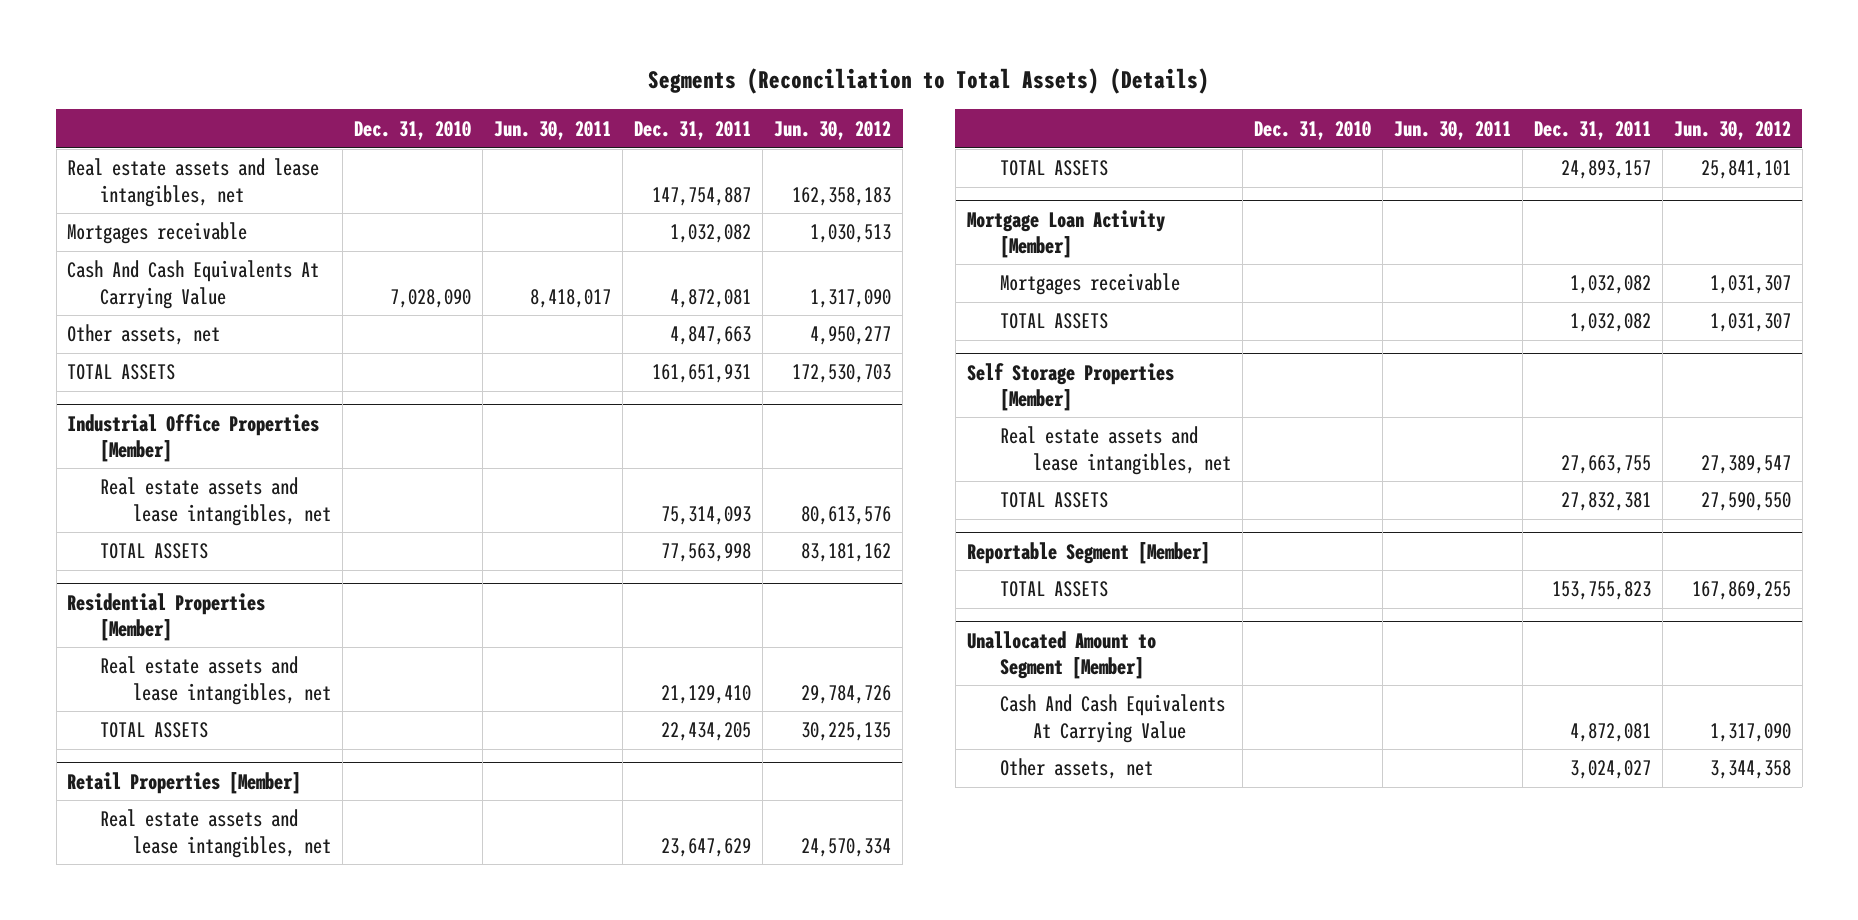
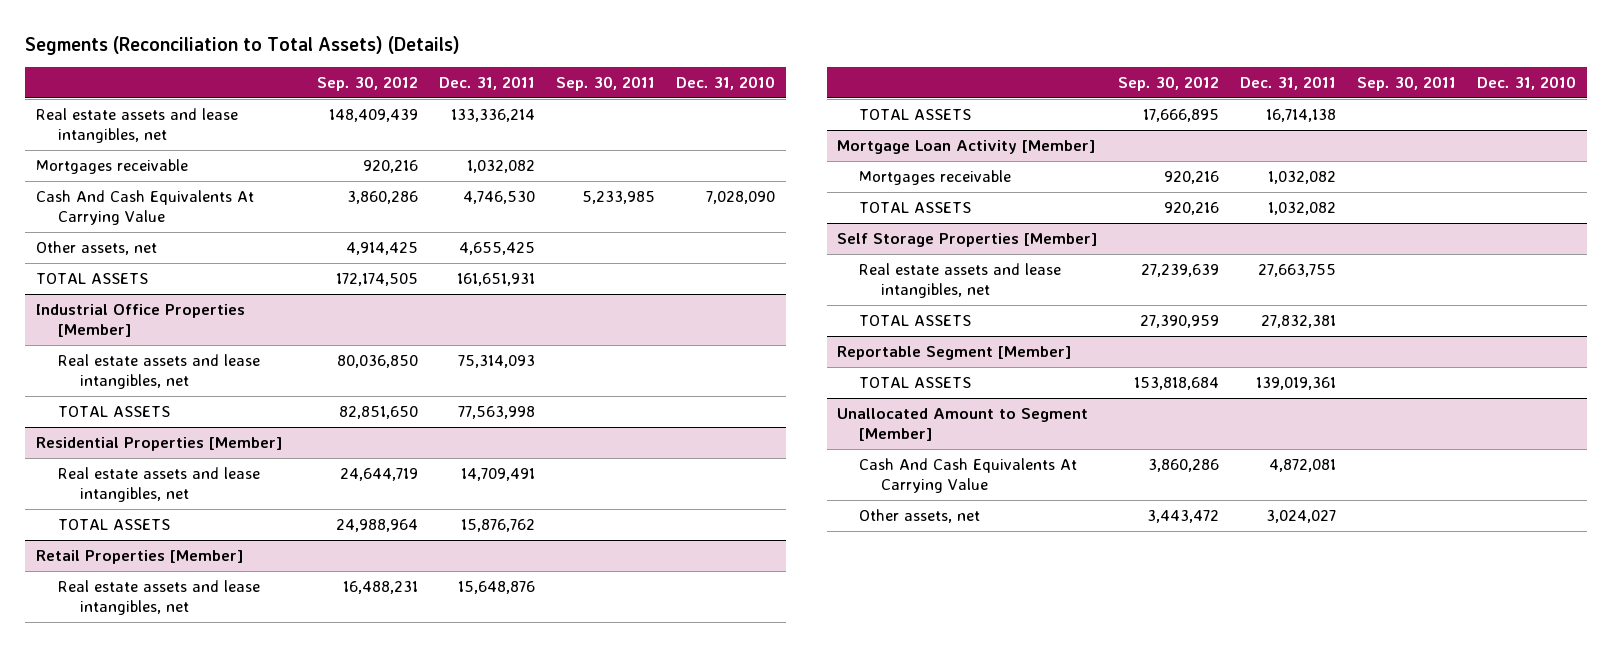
[494,120,612,140] Jun. 30, 2011 -> none
[774,120,892,140] Jun. 30, 2012 -> none
none -> [316,75,418,91] Sep. 30, 2012
none -> [556,75,656,91] Sep. 30, 2011
[652,186,752,206] 147,754,887 -> [451,108,536,122] 133,336,214
[670,288,752,308] 4,872,081 -> [463,190,536,204] 4,746,530
[670,326,752,346] 4,847,663 -> [459,241,536,255] 4,655,425
[661,684,752,704] 21,129,410 -> [461,467,536,481] 14,709,491
[661,722,752,742] 22,434,205 -> [461,518,536,532] 15,876,762
[661,837,752,857] 23,647,629 -> [458,580,536,594] 15,648,876
[1560,160,1651,180] 24,893,157 -> [1266,108,1337,122] 16,714,138
[1551,581,1651,601] 153,755,823 -> [1256,376,1337,390] 139,019,361

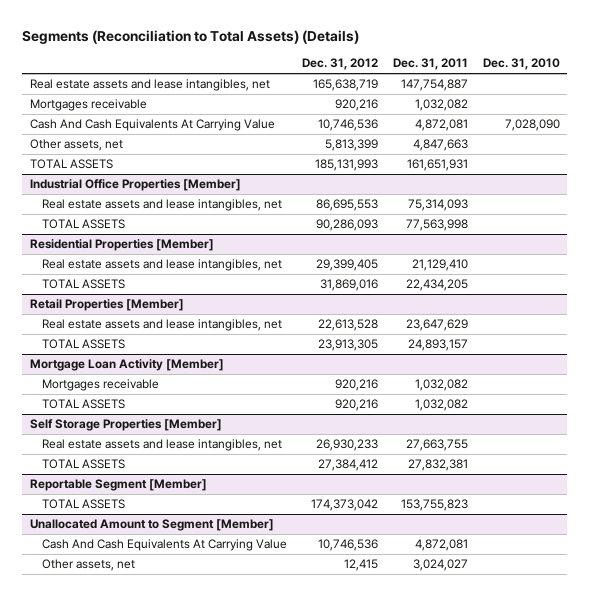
[316,75,418,91] Sep. 30, 2012 -> none
[556,75,656,91] Sep. 30, 2011 -> none
none -> [301,58,378,71] Dec. 31, 2012
[451,108,536,122] 133,336,214 -> [400,79,468,92] 147,754,887
[463,190,536,204] 4,746,530 -> [414,119,468,132] 4,872,081
[459,241,536,255] 4,655,425 -> [412,139,468,152] 4,847,663
[461,467,536,481] 14,709,491 -> [411,259,468,272] 21,129,410
[461,518,536,532] 15,876,762 -> [405,279,468,292] 22,434,205
[458,580,536,594] 15,648,876 -> [405,319,468,332] 23,647,629
[1266,108,1337,122] 16,714,138 -> [407,339,468,352] 24,893,157
[1256,376,1337,390] 139,019,361 -> [400,499,468,512] 153,755,823

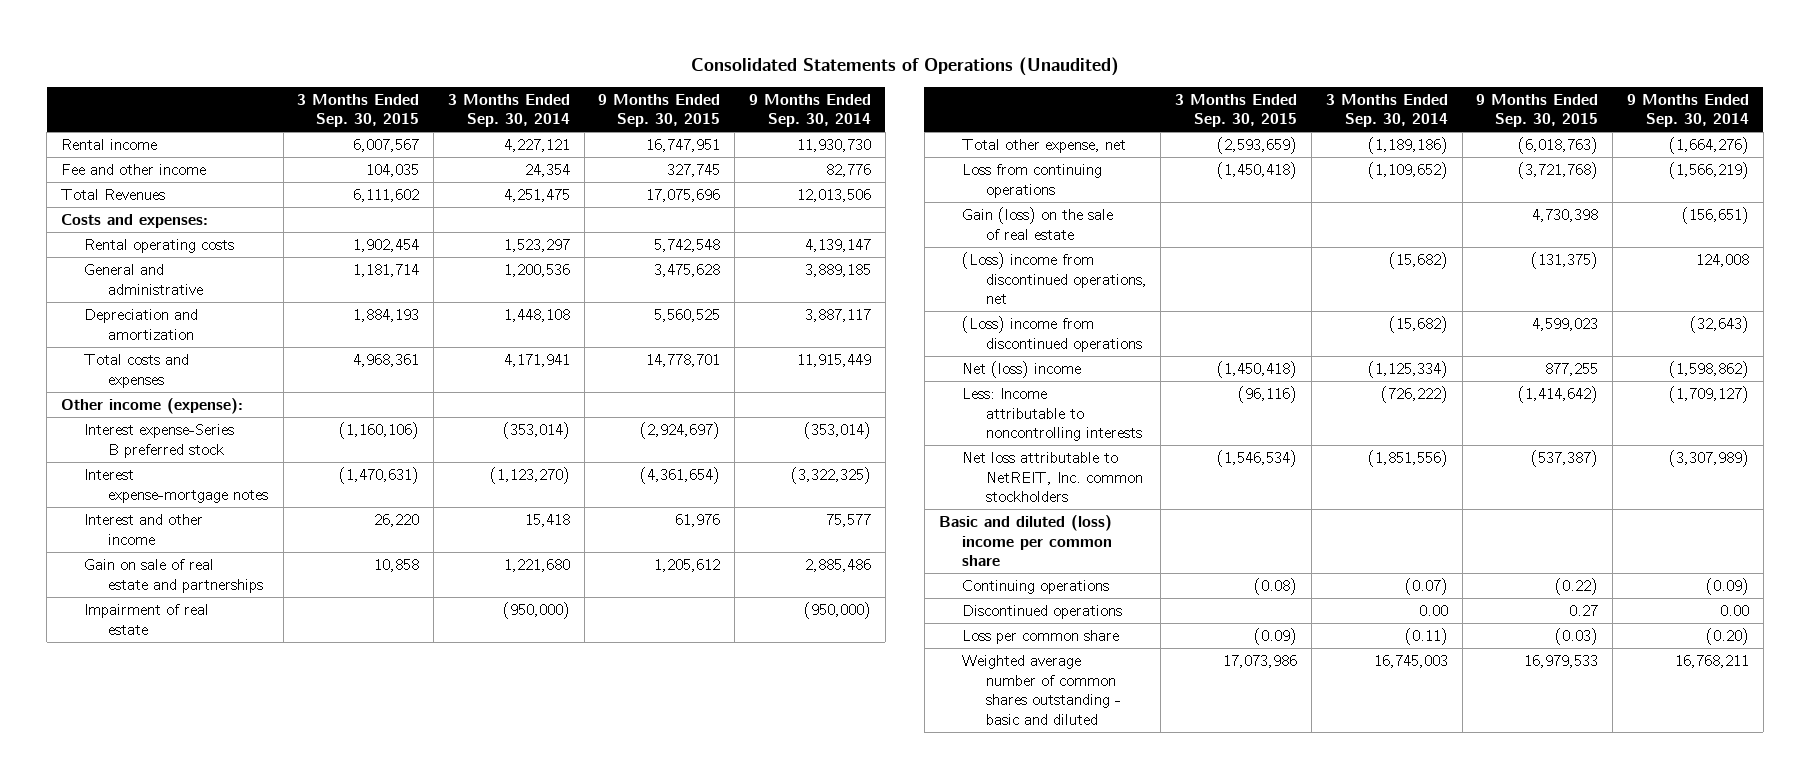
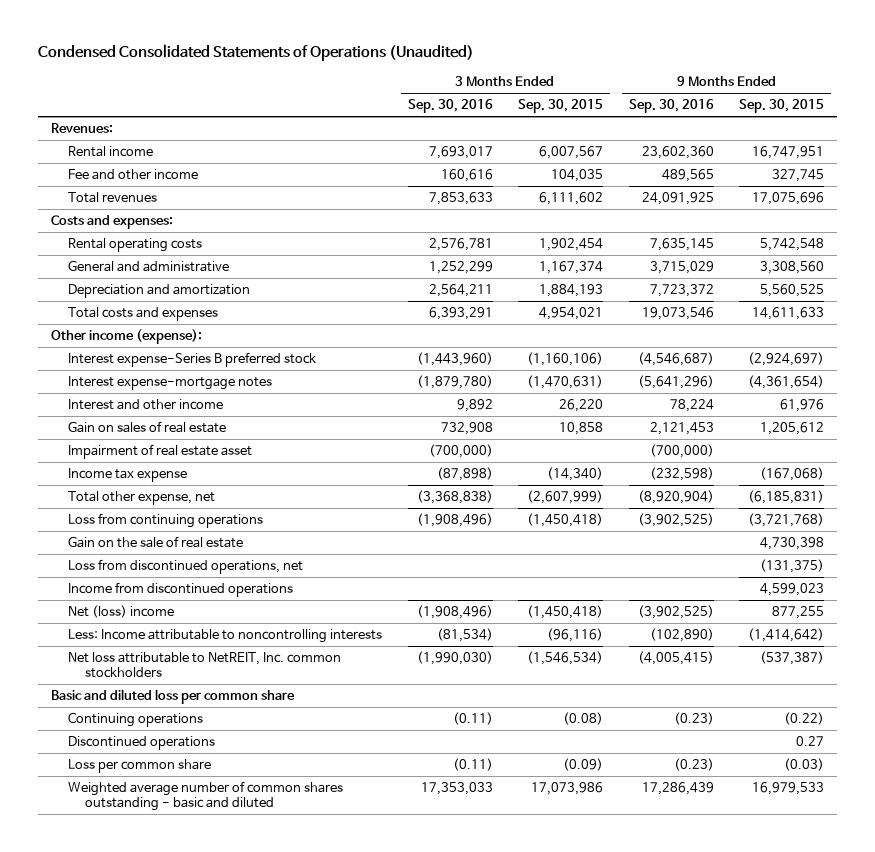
[690,56,1119,76] Consolidated Statements of Operations (Unaudited) -> [38,44,475,62] Condensed Consolidated Statements of Operations (Unaudited)
[447,93,570,128] 3 Months Ended Sep. 30, 2014 -> none
[748,93,871,128] 9 Months Ended Sep. 30, 2014 -> none
none -> [407,99,493,114] Sep. 30, 2016
none -> [628,99,714,114] Sep. 30, 2016
none -> [50,123,113,134] Revenues:
[60,188,165,200] Total Revenues -> [68,192,158,204] Total revenues
[353,263,420,277] 1,181,714 -> [539,261,604,275] 1,167,374
[654,263,721,277] 3,475,628 -> [760,261,825,275] 3,308,560
[353,353,420,367] 4,968,361 -> [539,307,604,321] 4,954,021
[646,353,721,367] 14,778,701 -> [752,307,825,321] 14,611,633
[84,558,263,593] Gain on sale of real estate and partnerships -> [68,421,227,434] Gain on sales of real estate
[84,603,210,635] Impairment of real estate -> [68,444,253,460] Impairment of real estate asset
none -> [68,468,188,483] Income tax expense
[1217,136,1298,154] (2,593,659) -> [527,490,604,505] (2,607,999)
[1518,136,1599,154] (6,018,763) -> [748,490,825,505] (6,185,831)
[962,206,1114,240] Gain (loss) on the sale of real estate -> [68,536,244,549] Gain on the sale of real estate
[962,251,1147,305] (Loss) income from discontinued operations, net -> [68,559,304,575] Loss from discontinued operations, net
[962,315,1142,352] (Loss) income from discontinued operations -> [68,582,294,598] Income from discontinued operations
[938,514,1113,567] Basic and diluted (loss) income per common share -> [50,689,295,705] Basic and diluted loss per common share

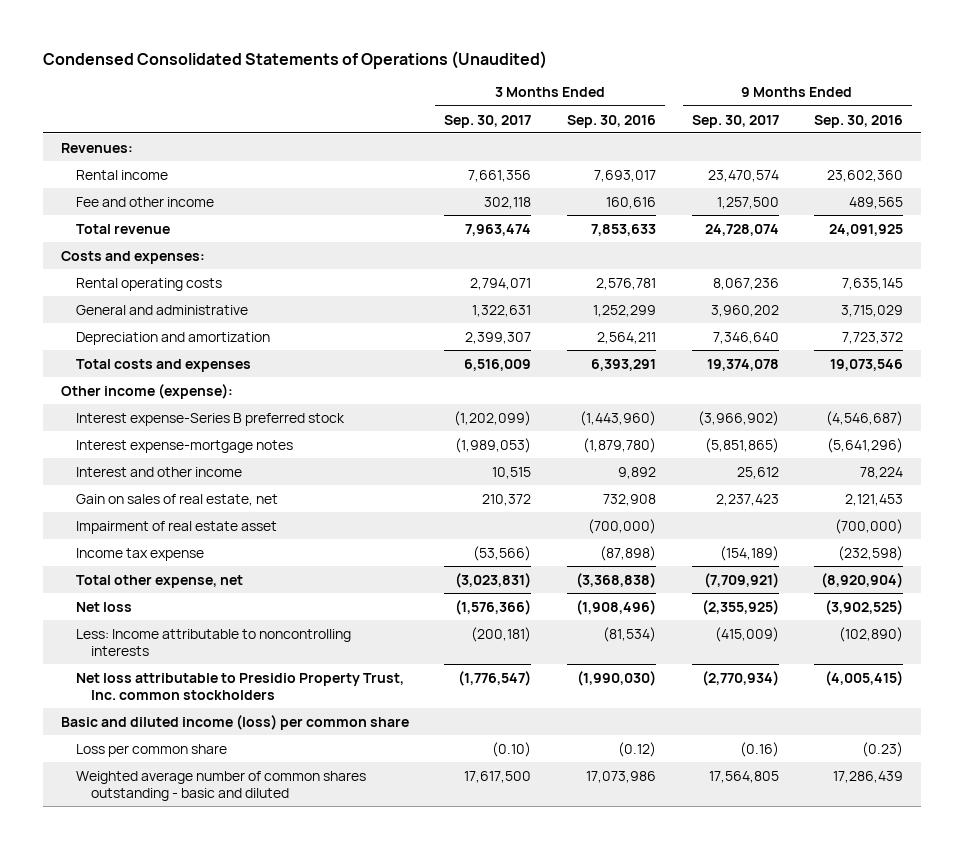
[518,99,604,114] Sep. 30, 2015 -> none
[739,99,825,114] Sep. 30, 2015 -> none
none -> [444,114,532,128] Sep. 30, 2017
none -> [691,114,779,128] Sep. 30, 2017
[68,192,158,204] Total revenues -> [75,223,170,234] Total revenue
[68,421,227,434] Gain on sales of real estate -> [75,493,278,506] Gain on sales of real estate, net
[68,513,264,529] Loss from continuing operations -> none
[68,536,244,549] Gain on the sale of real estate -> none
[68,559,304,575] Loss from discontinued operations, net -> none
[68,582,294,598] Income from discontinued operations -> none
[68,605,175,619] Net (loss) income -> [75,601,132,612] Net loss
[68,712,204,728] Continuing operations -> none
[68,736,216,751] Discontinued operations -> none
[68,652,342,678] Net loss attributable to NetREIT, Inc. common stockholders -> [75,672,404,700] Net loss attributable to Presidio Property Trust, Inc. common stockholders
[50,689,295,705] Basic and diluted loss per common share -> [60,714,409,730] Basic and diluted income (loss) per common share
[452,758,493,772] (0.11) -> [617,741,656,757] (0.12)
[420,782,493,796] 17,353,033 -> [585,770,656,783] 17,073,986

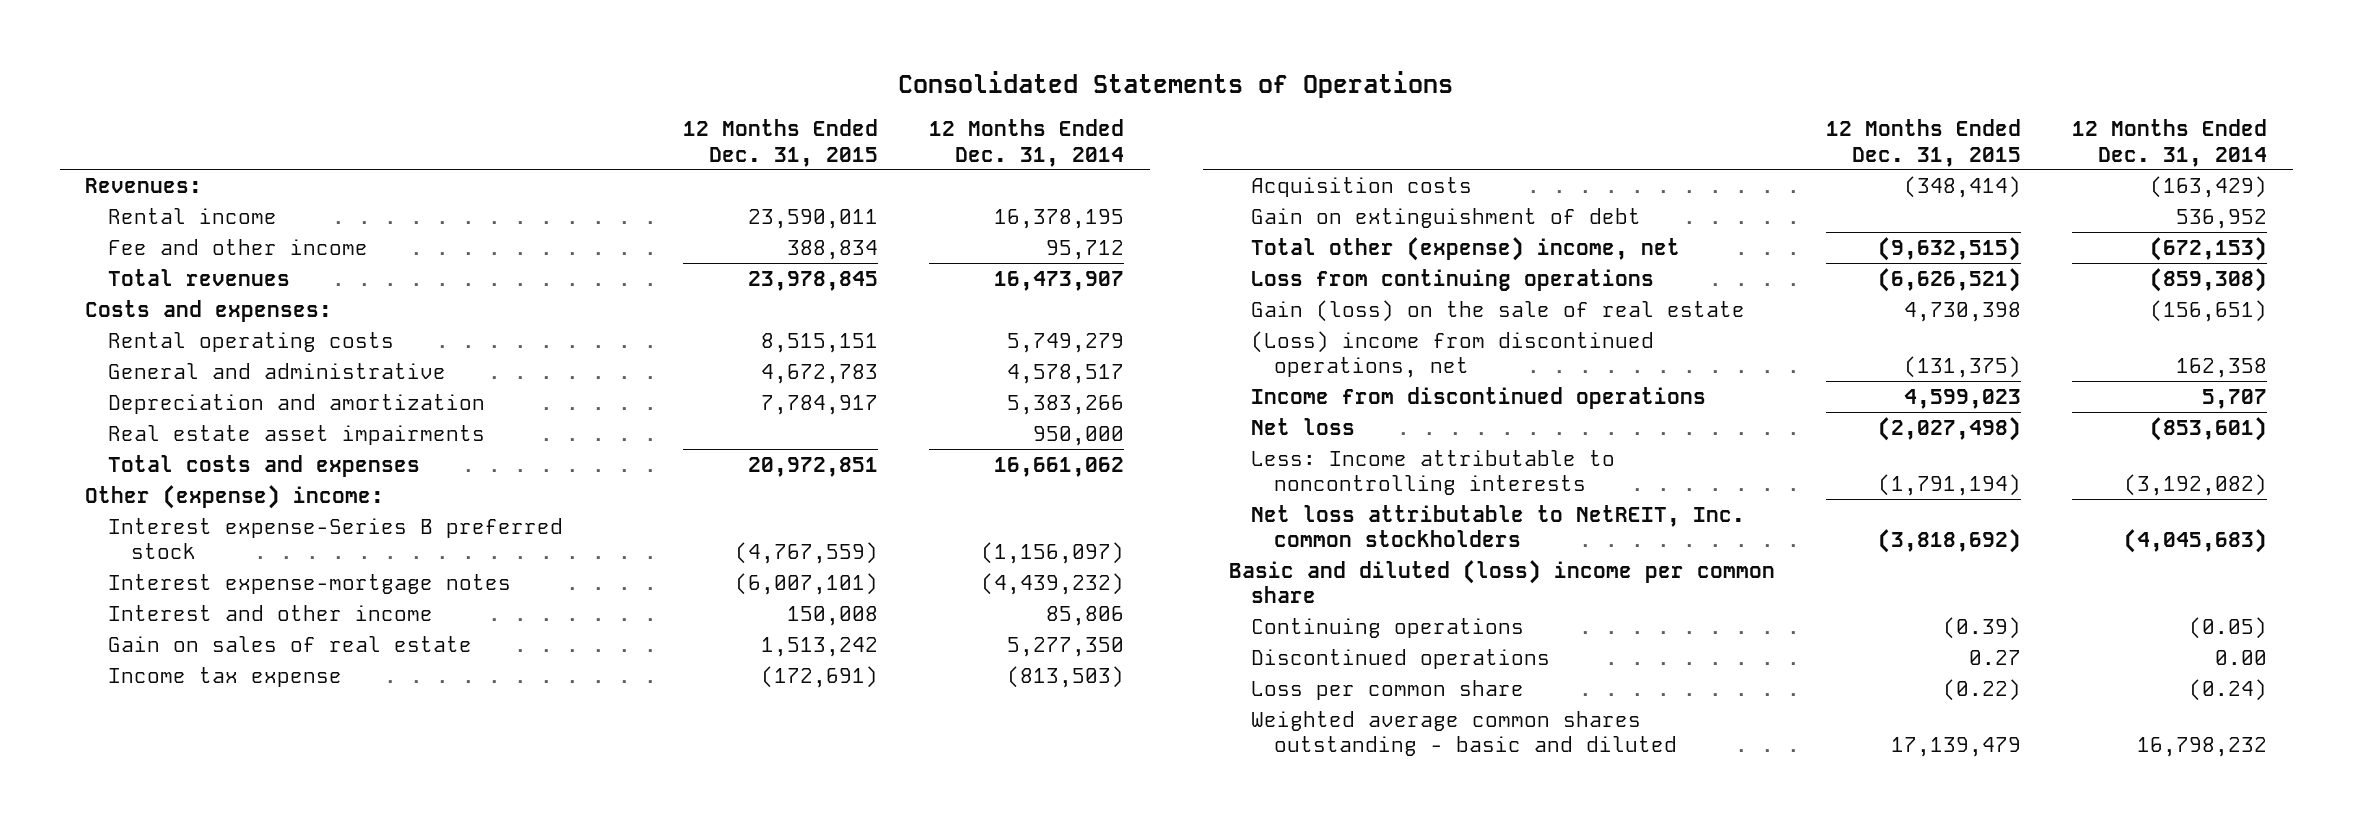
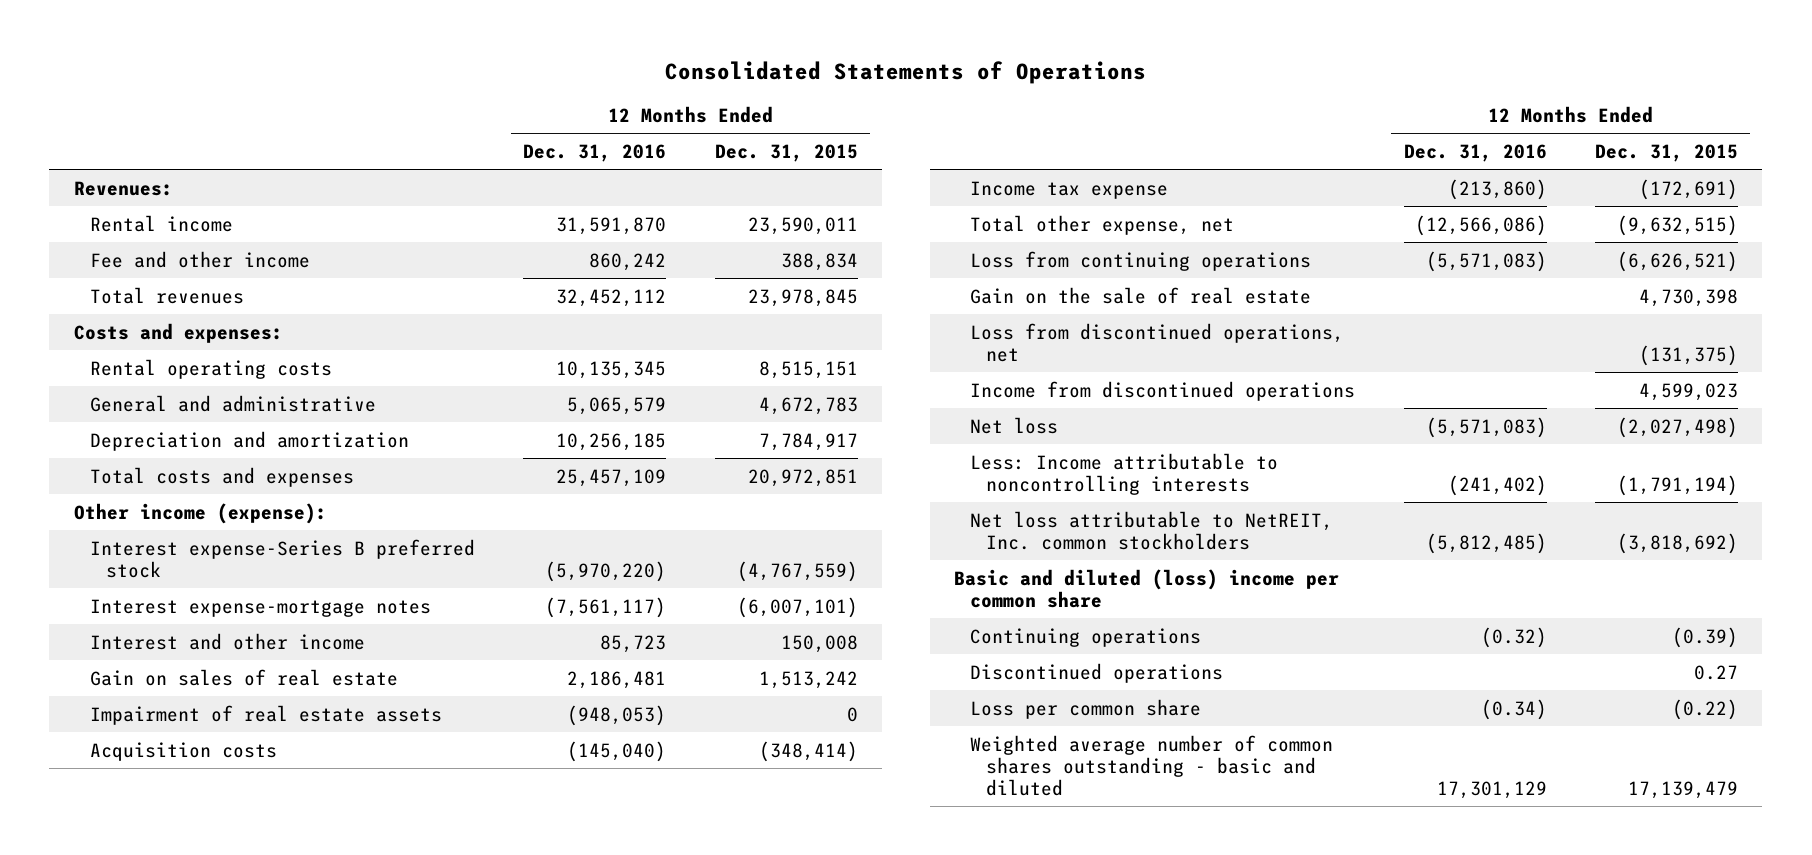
[929,119,1125,167] 12 Months Ended Dec. 31, 2014 -> none
none -> [523,143,667,162] Dec. 31, 2016
[108,424,486,445] Real estate asset impairments -> none
[85,484,385,509] Other (expense) income: -> [73,502,327,524] Other income (expense):
none -> [89,704,442,725] Impairment of real estate assets
[1251,207,1642,228] Gain on extinguishment of debt -> none
[108,666,343,687] Income tax expense -> [970,180,1169,199] Income tax expense
[1251,236,1681,261] Total other (expense) income, net -> [970,214,1235,235] Total other expense, net
[1251,299,1746,322] Gain (loss) on the sale of real estate -> [970,286,1312,304] Gain on the sale of real estate
[1251,330,1655,378] (Loss) income from discontinued operations, net -> [970,322,1345,362] Loss from discontinued operations, net
[1251,710,1678,756] Weighted average common shares outstanding - basic and diluted -> [970,734,1334,796] Weighted average number of common shares outstanding - basic and diluted

